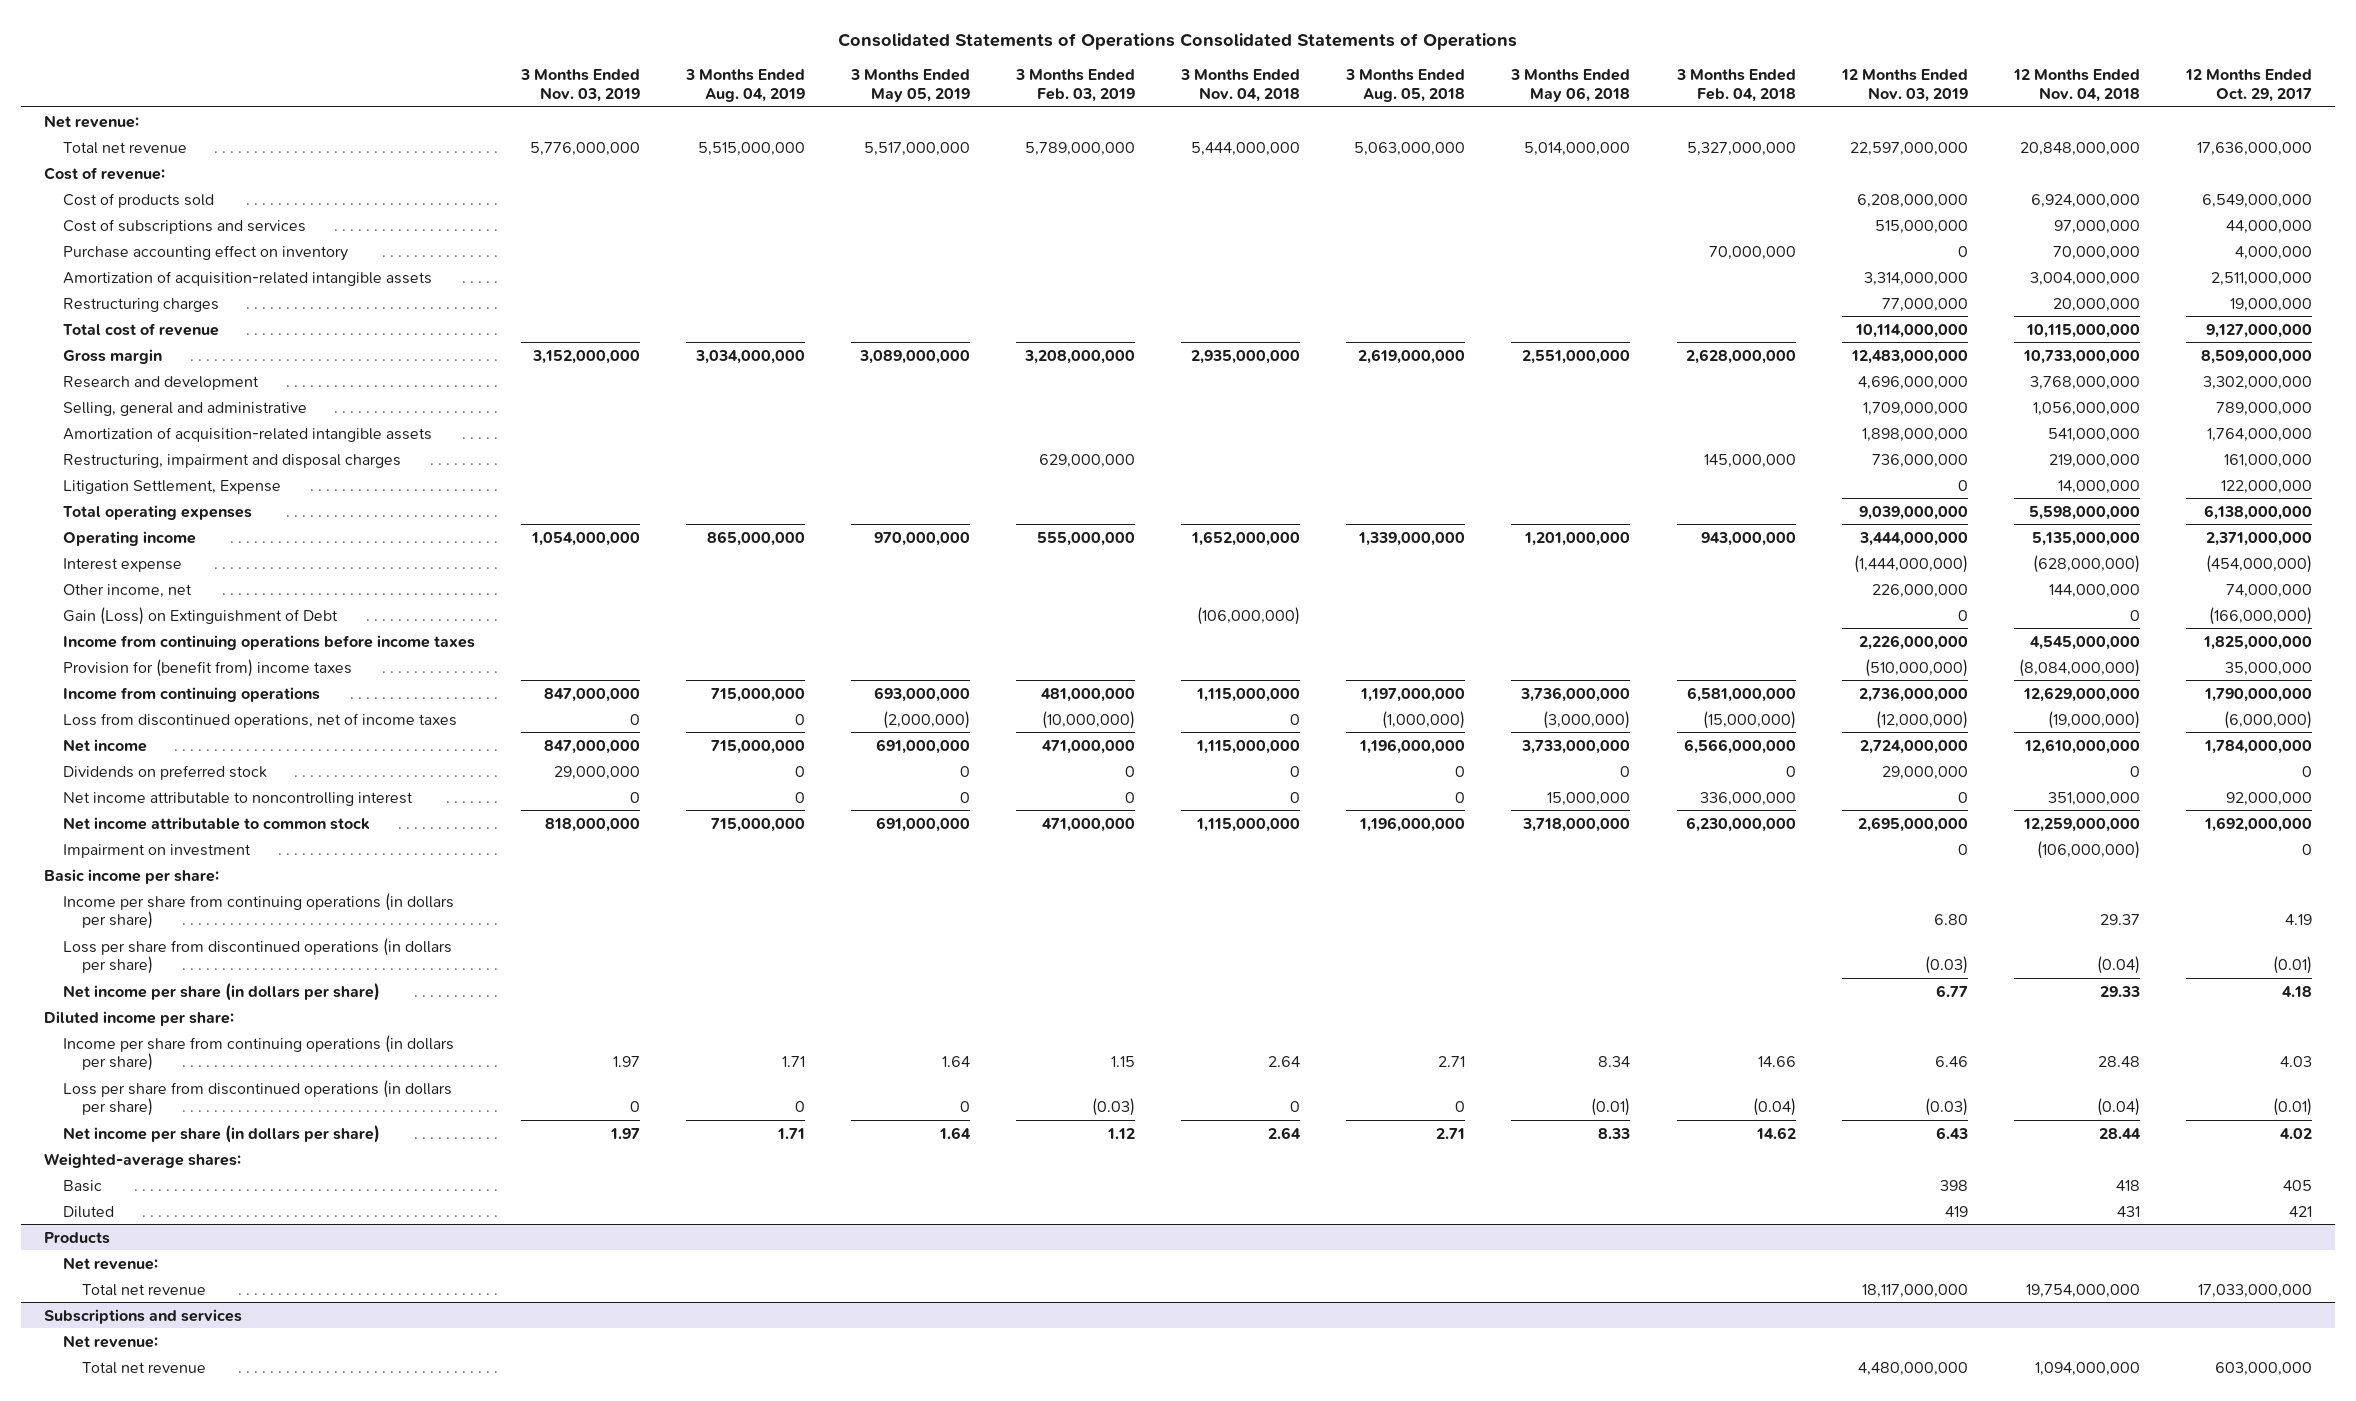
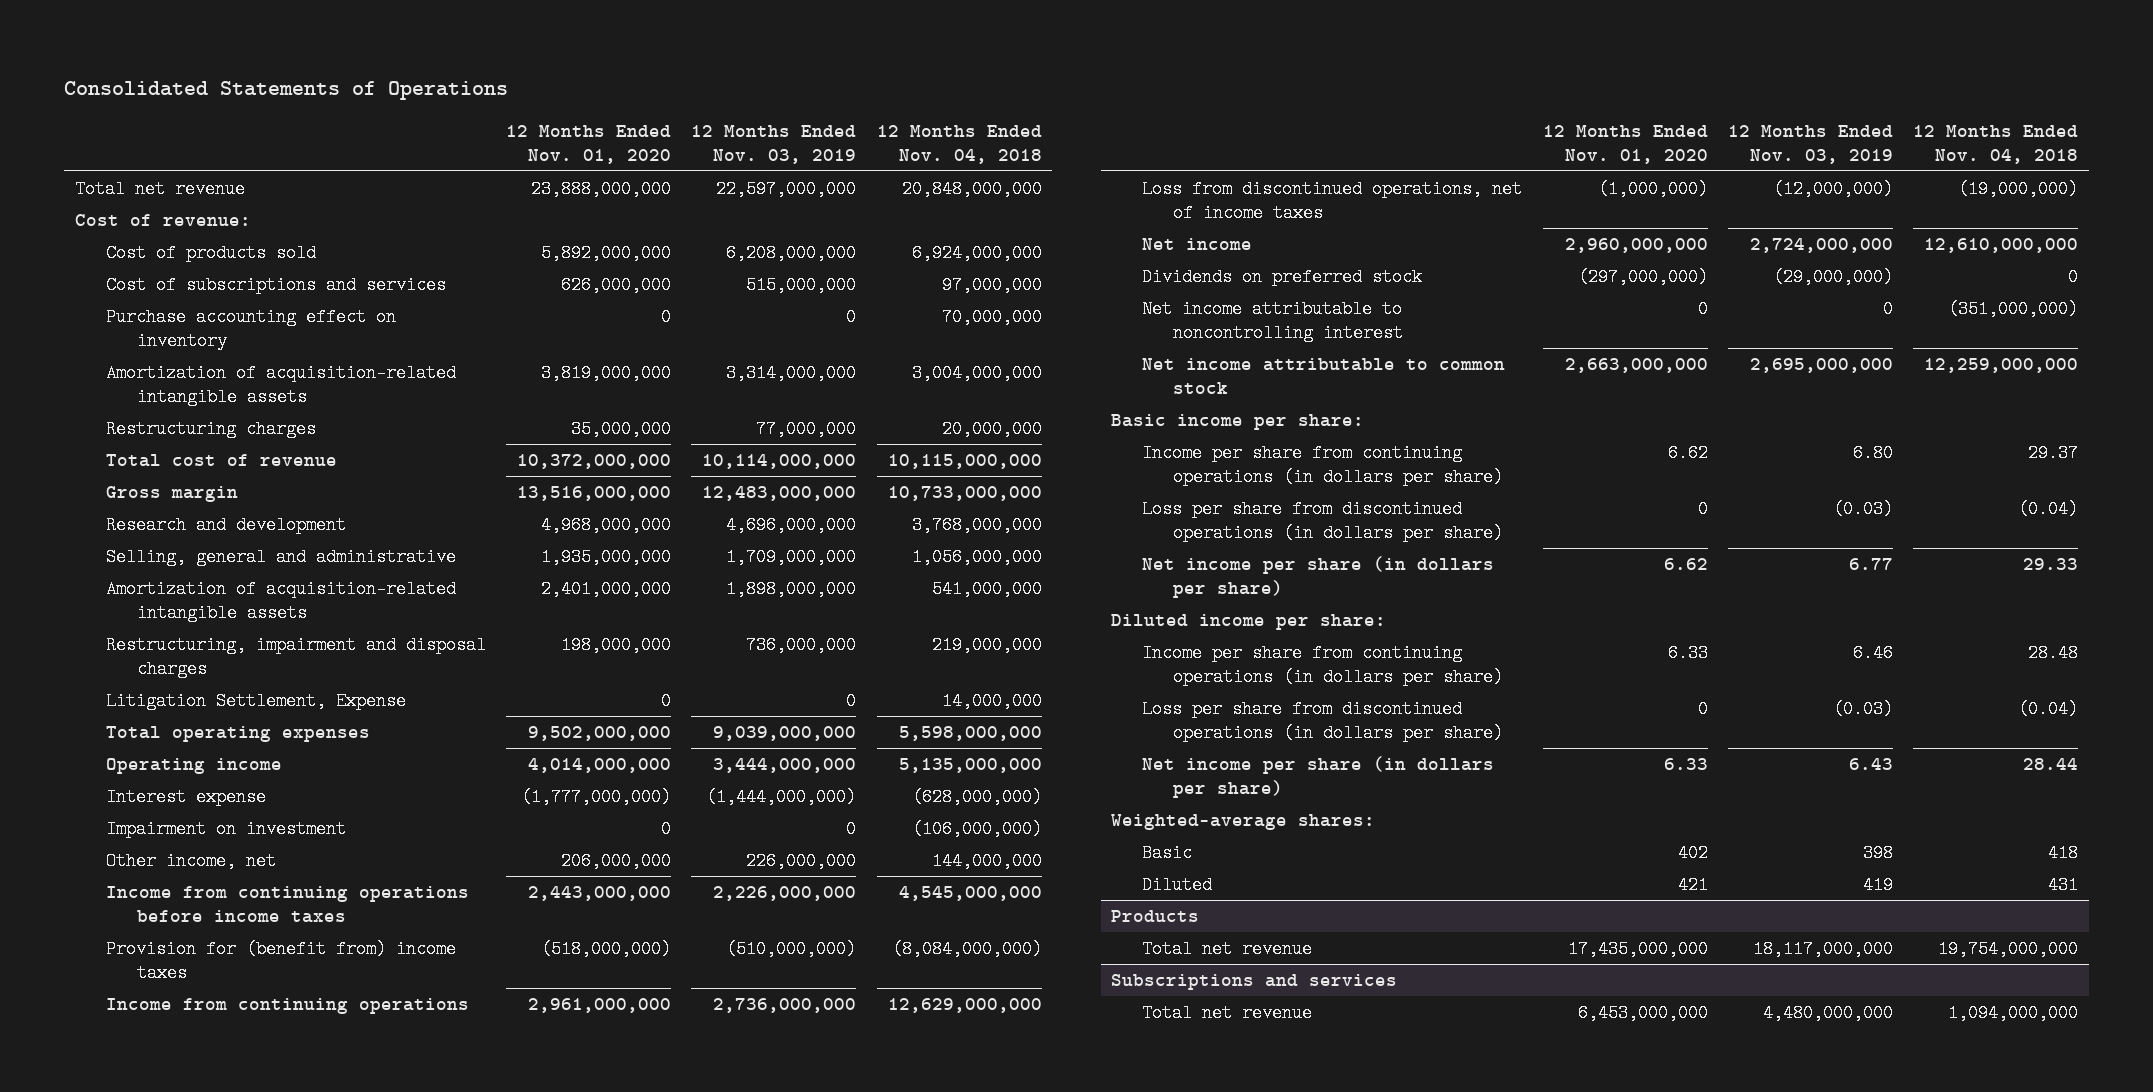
[837,32,1517,50] Consolidated Statements of Operations Consolidated Statements of Operations -> [64,80,509,100] Consolidated Statements of Operations
[520,68,641,102] 3 Months Ended Nov. 03, 2019 -> none
[685,68,806,102] 3 Months Ended Aug. 04, 2019 -> none
[850,68,971,102] 3 Months Ended May 05, 2019 -> none
[1015,68,1136,102] 3 Months Ended Feb. 03, 2019 -> none
[1180,68,1301,102] 3 Months Ended Nov. 04, 2018 -> none
[1345,68,1466,102] 3 Months Ended Aug. 05, 2018 -> none
[1510,68,1631,102] 3 Months Ended May 06, 2018 -> none
[1675,68,1796,102] 3 Months Ended Feb. 04, 2018 -> none
[2184,68,2312,102] 12 Months Ended Oct. 29, 2017 -> none
none -> [506,124,672,164] 12 Months Ended Nov. 01, 2020
[44,114,140,128] Net revenue: -> none
[62,843,251,858] Impairment on investment -> [105,820,346,839] Impairment on investment
[62,606,338,625] Gain (Loss) on Extinguishment of Debt -> none
[1881,765,1968,780] 29,000,000 -> [1773,268,1894,287] (29,000,000)
[2047,791,2140,806] 351,000,000 -> [1948,300,2079,319] (351,000,000)
[62,1256,158,1270] Net revenue: -> none
[62,1334,158,1348] Net revenue: -> none

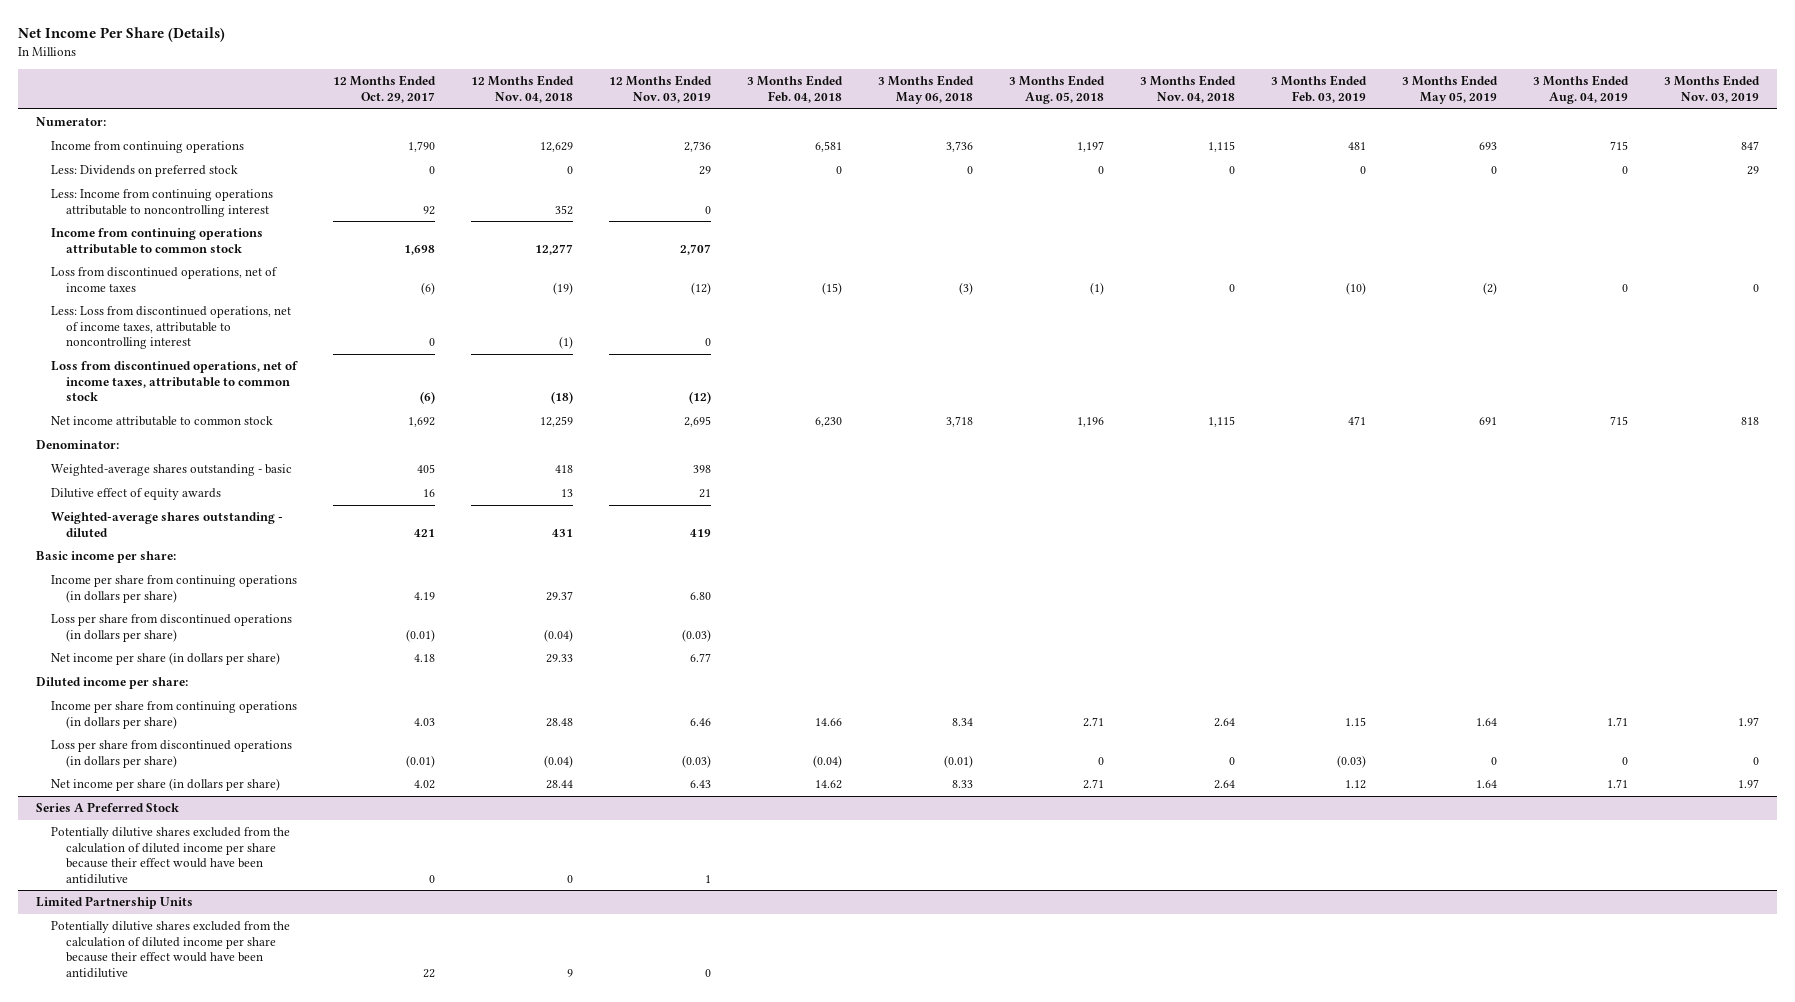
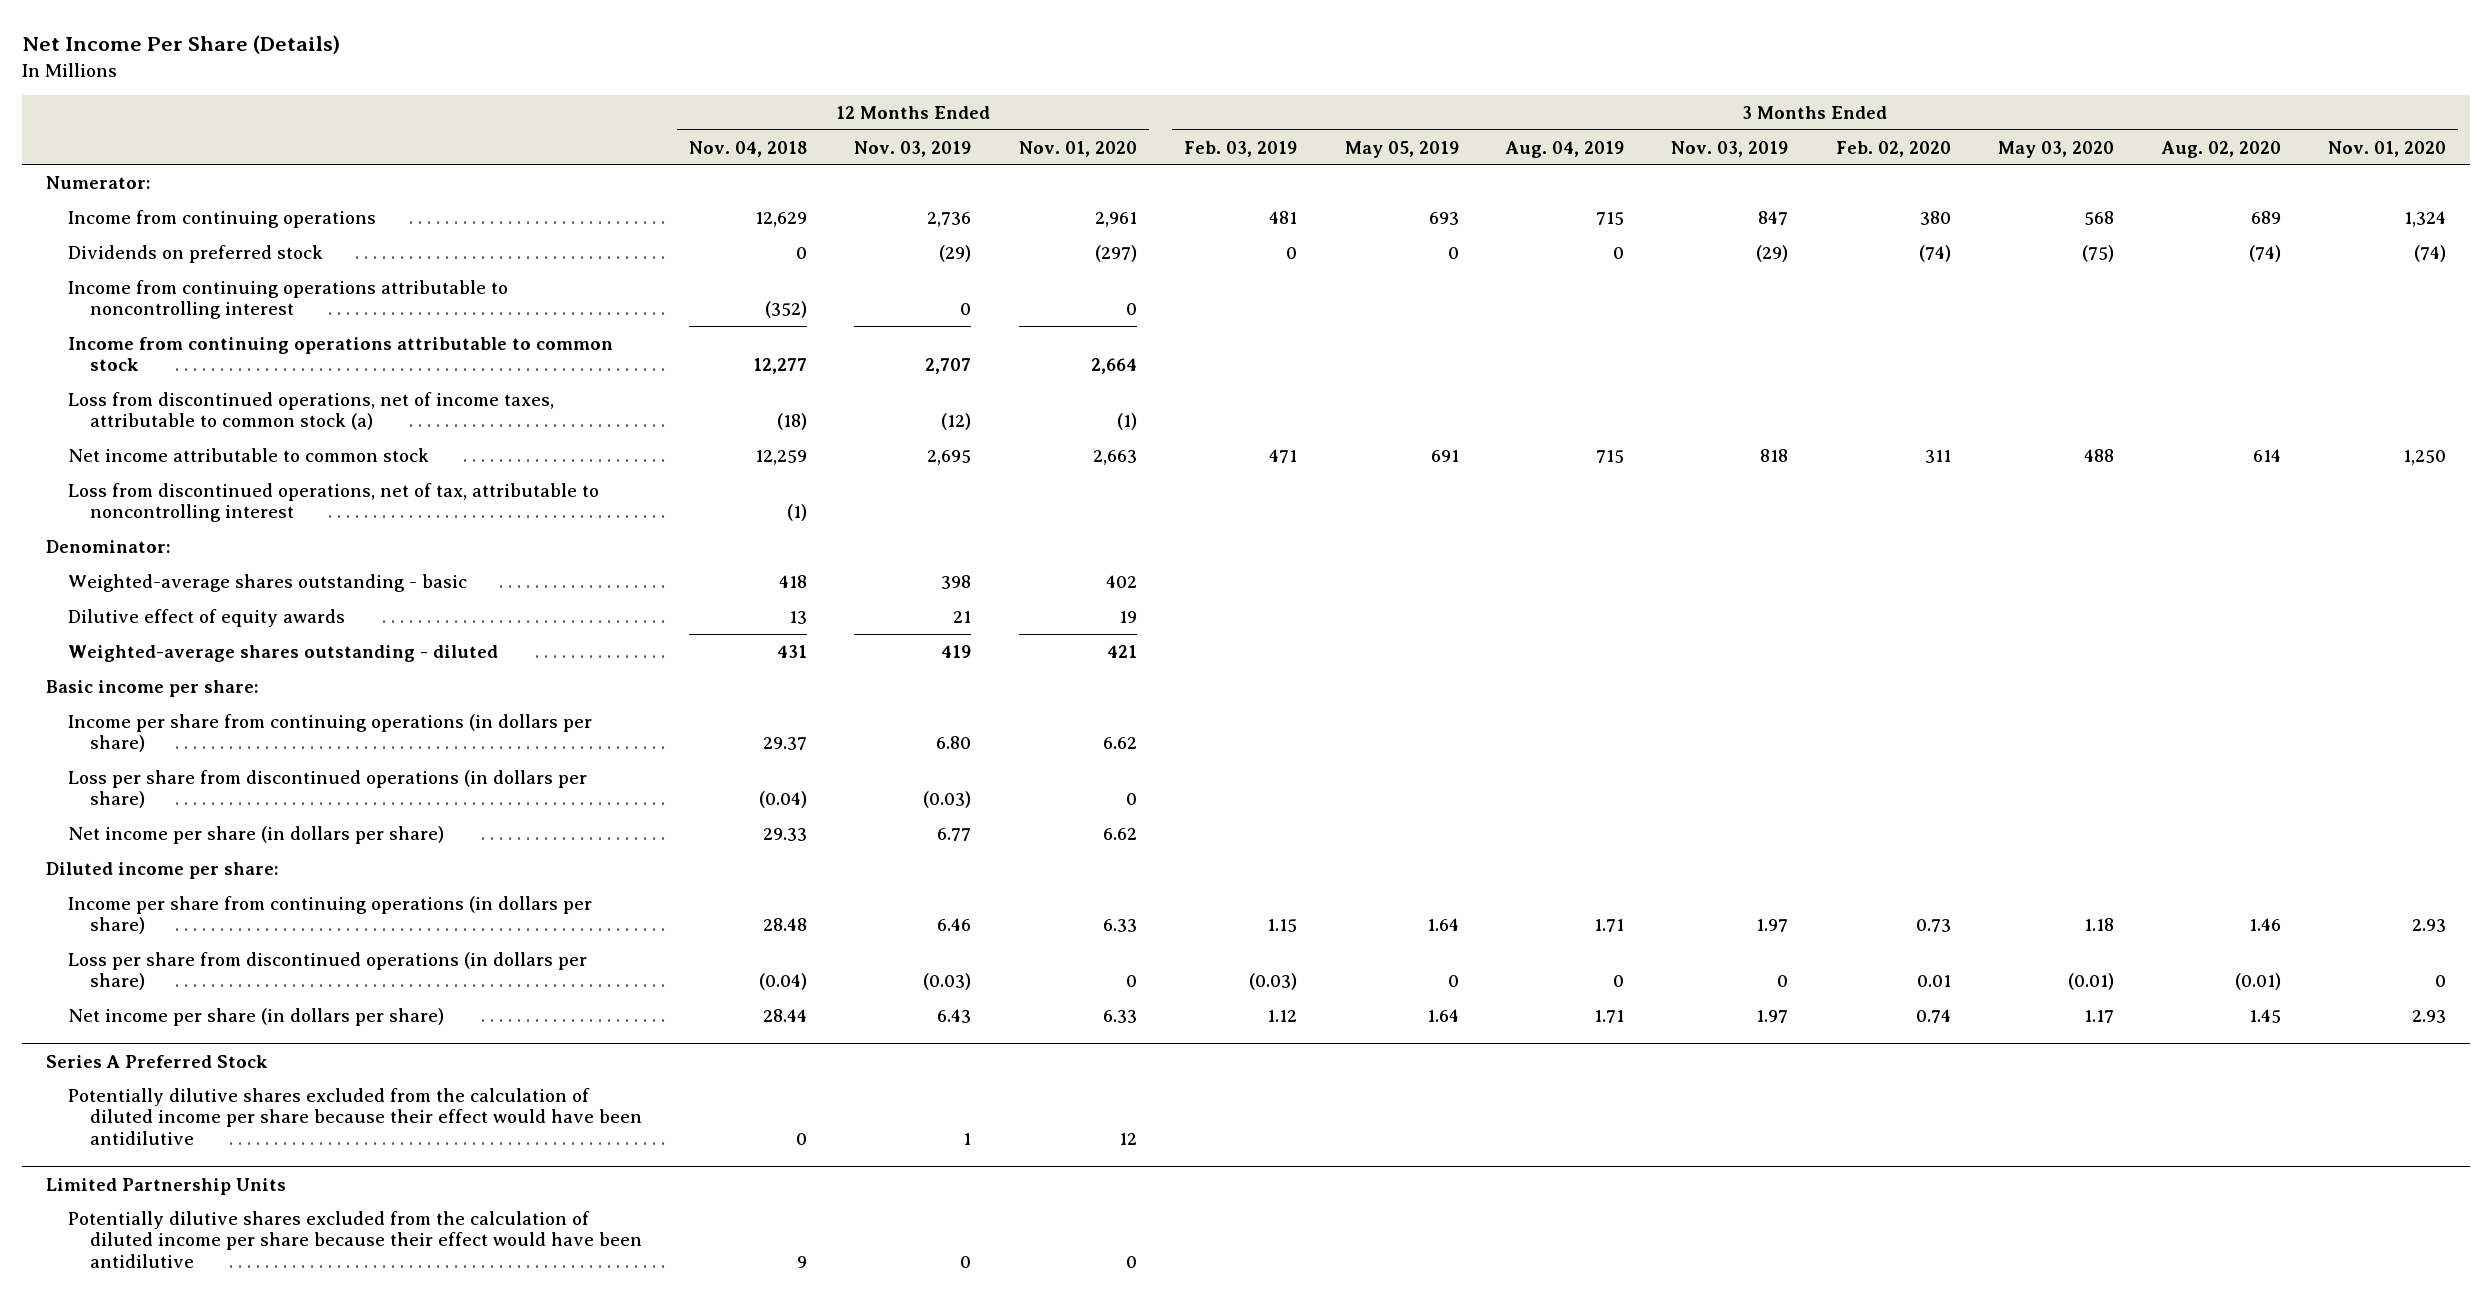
[333,75,437,103] 12 Months Ended Oct. 29, 2017 -> none
[747,75,844,103] 3 Months Ended Feb. 04, 2018 -> none
[878,75,975,104] 3 Months Ended May 06, 2018 -> none
[1009,75,1106,104] 3 Months Ended Aug. 05, 2018 -> none
[1140,75,1237,103] 3 Months Ended Nov. 04, 2018 -> none
none -> [1018,140,1137,157] Nov. 01, 2020
none -> [1835,140,1951,157] Feb. 02, 2020
none -> [1998,140,2115,158] May 03, 2020
none -> [2160,140,2281,158] Aug. 02, 2020
none -> [2328,140,2447,157] Nov. 01, 2020
[51,165,239,178] Less: Dividends on preferred stock -> [67,244,323,263] Dividends on preferred stock
[699,166,712,176] 29 -> [939,244,972,262] (29)
[1747,166,1760,176] 29 -> [1756,244,1789,262] (29)
[51,189,274,217] Less: Income from continuing operations attributable to noncontrolling interest -> [67,279,508,320] Income from continuing operations attributable to noncontrolling interest
[555,204,574,215] 352 -> [765,301,808,319] (352)
[51,267,279,292] Loss from discontinued operations, net of income taxes -> none
[51,306,292,350] Less: Loss from discontinued operations, net of income taxes, attributable to noncontrolling interest -> none
[51,361,299,402] Loss from discontinued operations, net of income taxes, attributable to common stock -> [67,391,554,431] Loss from discontinued operations, net of income taxes, attributable to common stock (a)
none -> [67,482,599,523] Loss from discontinued operations, net of tax, attributable to noncontrolling interest

